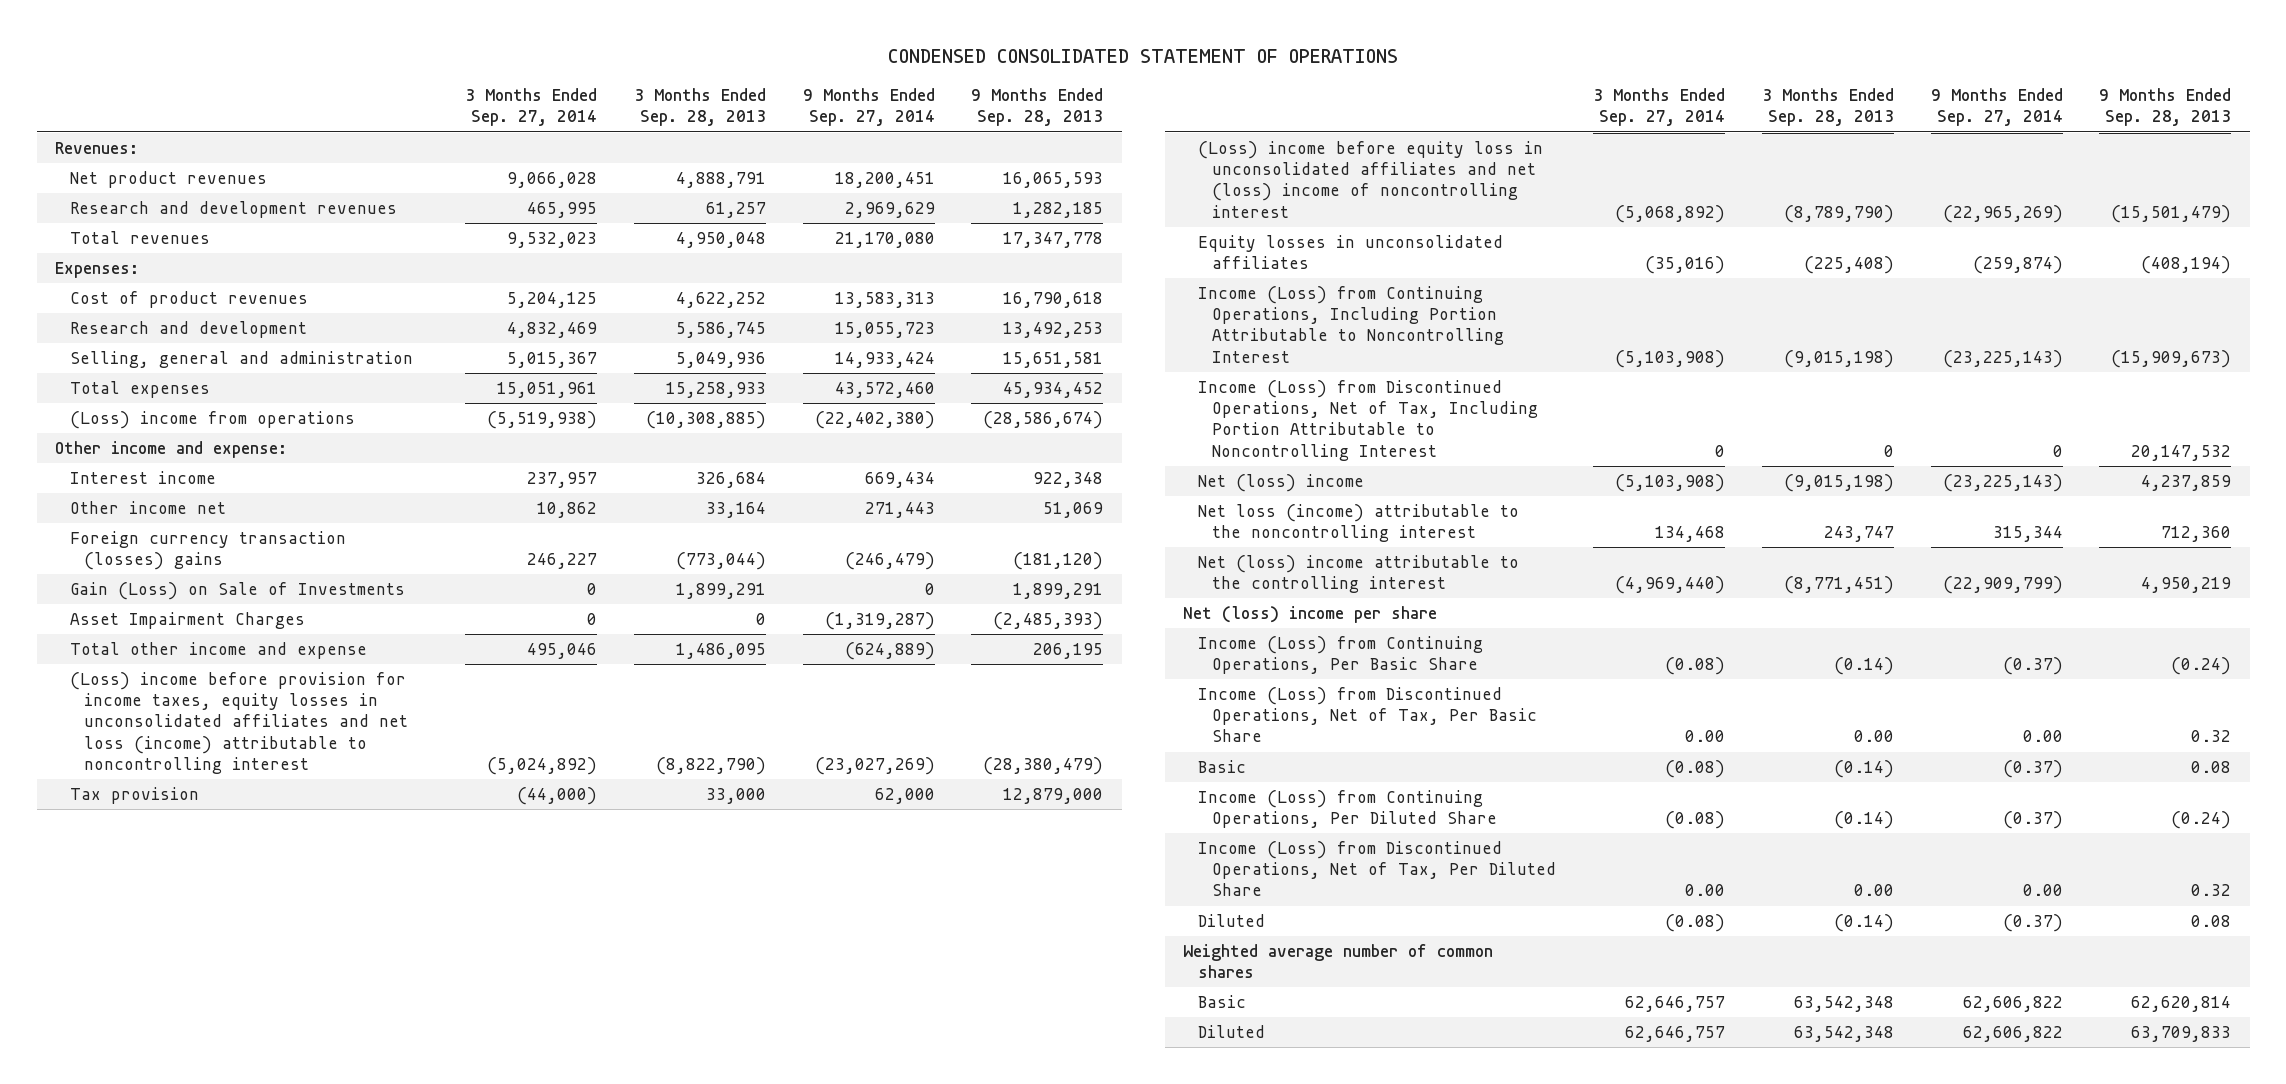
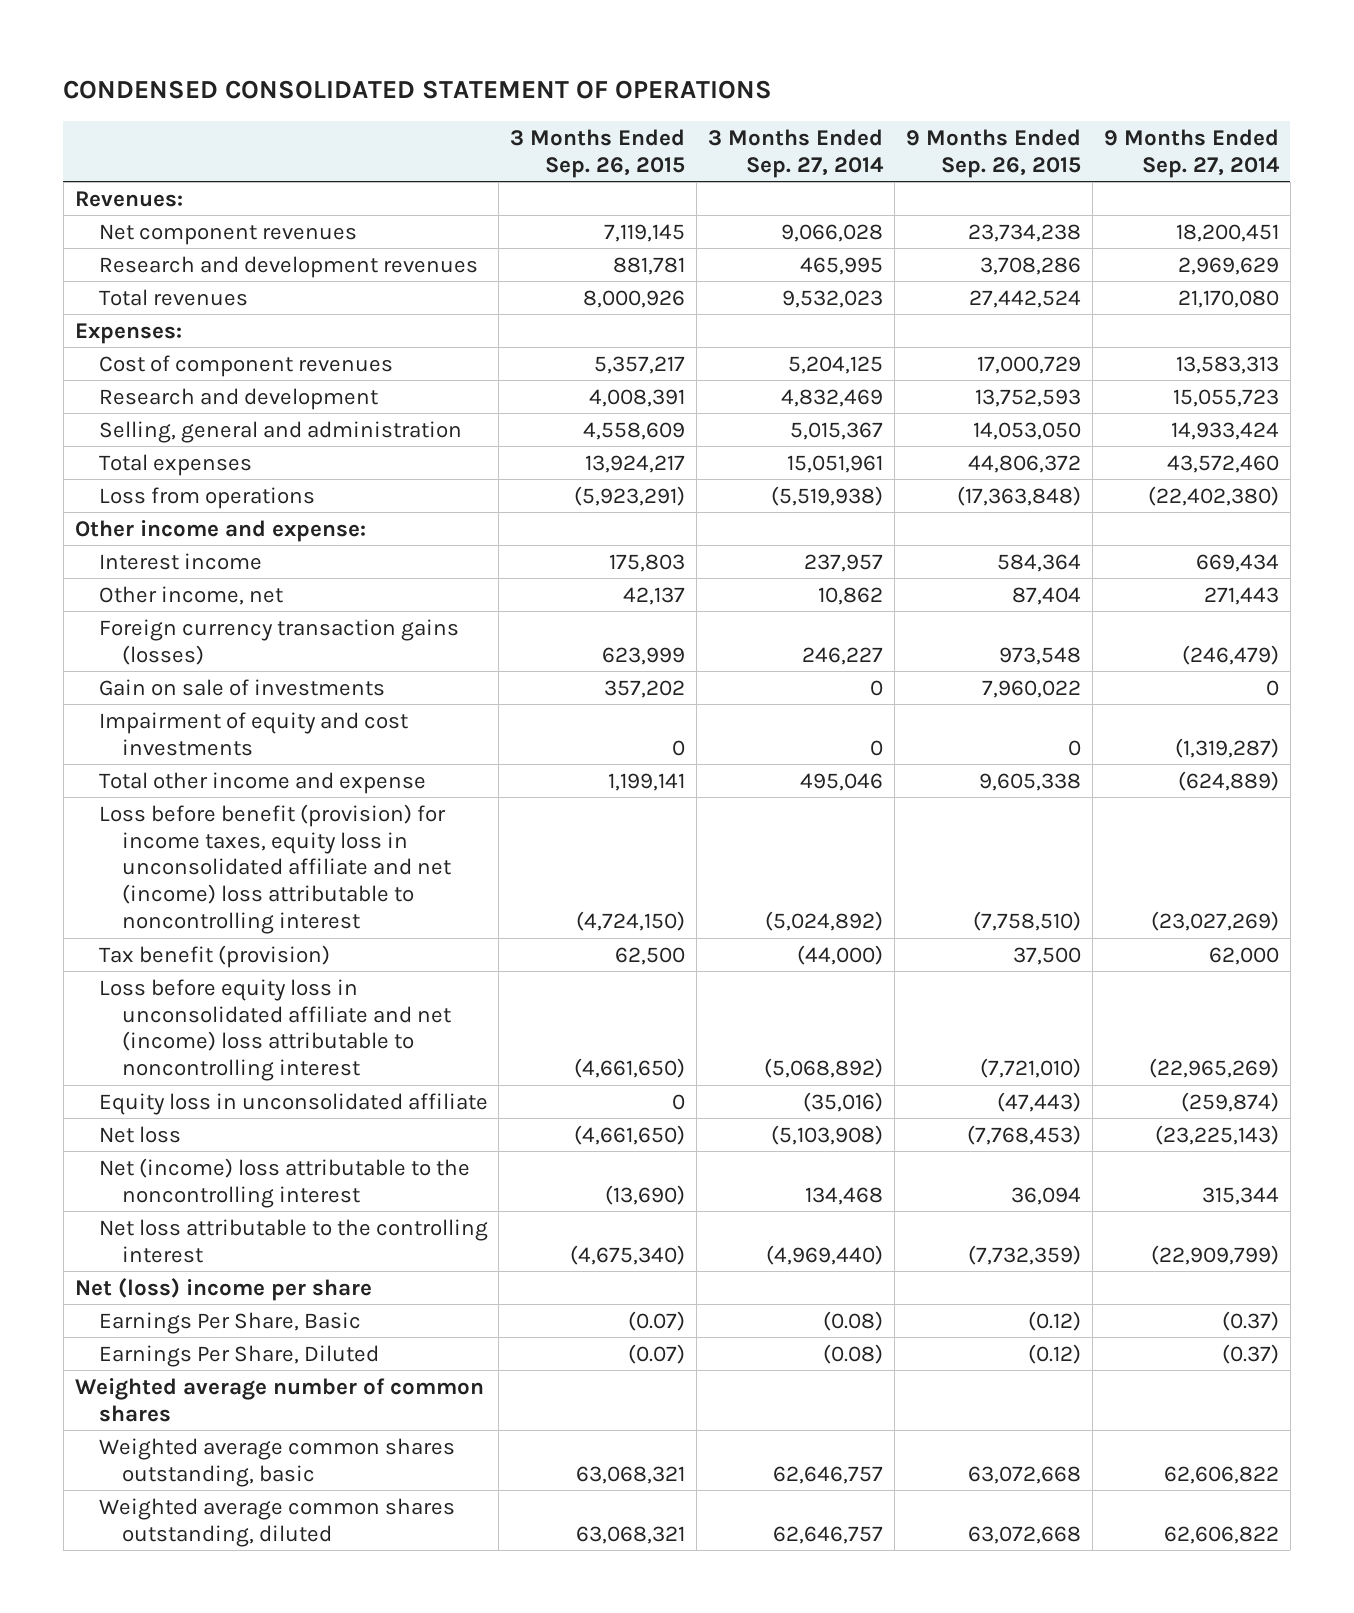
[633,88,766,127] 3 Months Ended Sep. 28, 2013 -> none
[971,88,1104,127] 9 Months Ended Sep. 28, 2013 -> none
none -> [510,128,686,178] 3 Months Ended Sep. 26, 2015
none -> [906,128,1082,178] 9 Months Ended Sep. 26, 2015
[69,170,267,188] Net product revenues -> [98,223,357,245] Net component revenues
[69,290,308,308] Cost of product revenues -> [98,354,393,377] Cost of component revenues
[69,410,355,429] (Loss) income from operations -> [98,486,315,509] Loss from operations
[69,500,226,514] Other income net -> [98,585,283,605] Other income, net
[69,530,346,571] Foreign currency transaction (losses) gains -> [98,618,459,665] Foreign currency transaction gains (losses)
[69,581,405,600] Gain (Loss) on Sale of Investments -> [98,678,385,696] Gain on sale of investments
[69,611,305,629] Asset Impairment Charges -> [98,711,408,756] Impairment of equity and cost investments
[1197,285,1505,363] Income (Loss) from Continuing Operations, Including Portion Attributable to Noncontrolling Interest -> none
[1197,379,1539,461] Income (Loss) from Discontinued Operations, Net of Tax, Including Portion Attributable to Noncontrolling Interest -> none
[69,671,409,774] (Loss) income before provision for income taxes, equity losses in unconsolidated affiliates and net loss (income) attributable to noncontrolling interest -> [98,803,452,935] Loss before benefit (provision) for income taxes, equity loss in unconsolidated affiliate and net (income) loss attributable to noncontrolling interest
[69,786,199,804] Tax provision -> [98,944,330,968] Tax benefit (provision)
[1197,140,1543,218] (Loss) income before equity loss in unconsolidated affiliates and net (loss) income of noncontrolling interest -> [98,978,452,1082] Loss before equity loss in unconsolidated affiliate and net (income) loss attributable to noncontrolling interest
[1197,234,1503,270] Equity losses in unconsolidated affiliates -> [98,1092,488,1115] Equity loss in unconsolidated affiliate
[1197,473,1364,492] Net (loss) income -> [98,1125,181,1143] Net loss
[1197,503,1519,543] Net loss (income) attributable to the noncontrolling interest -> [98,1157,470,1208] Net (income) loss attributable to the noncontrolling interest
[1197,554,1519,594] Net (loss) income attributable to the controlling interest -> [98,1218,488,1263] Net loss attributable to the controlling interest
[1197,635,1483,675] Income (Loss) from Continuing Operations, Per Basic Share -> none
[1197,686,1538,743] Income (Loss) from Discontinued Operations, Net of Tax, Per Basic Share -> none
[1197,789,1498,829] Income (Loss) from Continuing Operations, Per Diluted Share -> none
[1197,840,1557,897] Income (Loss) from Discontinued Operations, Net of Tax, Per Diluted Share -> none
[1197,759,1246,773] Basic -> [98,1311,361,1334] Earnings Per Share, Basic
[1197,913,1265,927] Diluted -> [98,1344,379,1367] Earnings Per Share, Diluted
[1197,994,1246,1008] Basic -> [98,1437,455,1487] Weighted average common shares outstanding, basic
[1197,1024,1265,1038] Diluted -> [98,1497,455,1547] Weighted average common shares outstanding, diluted

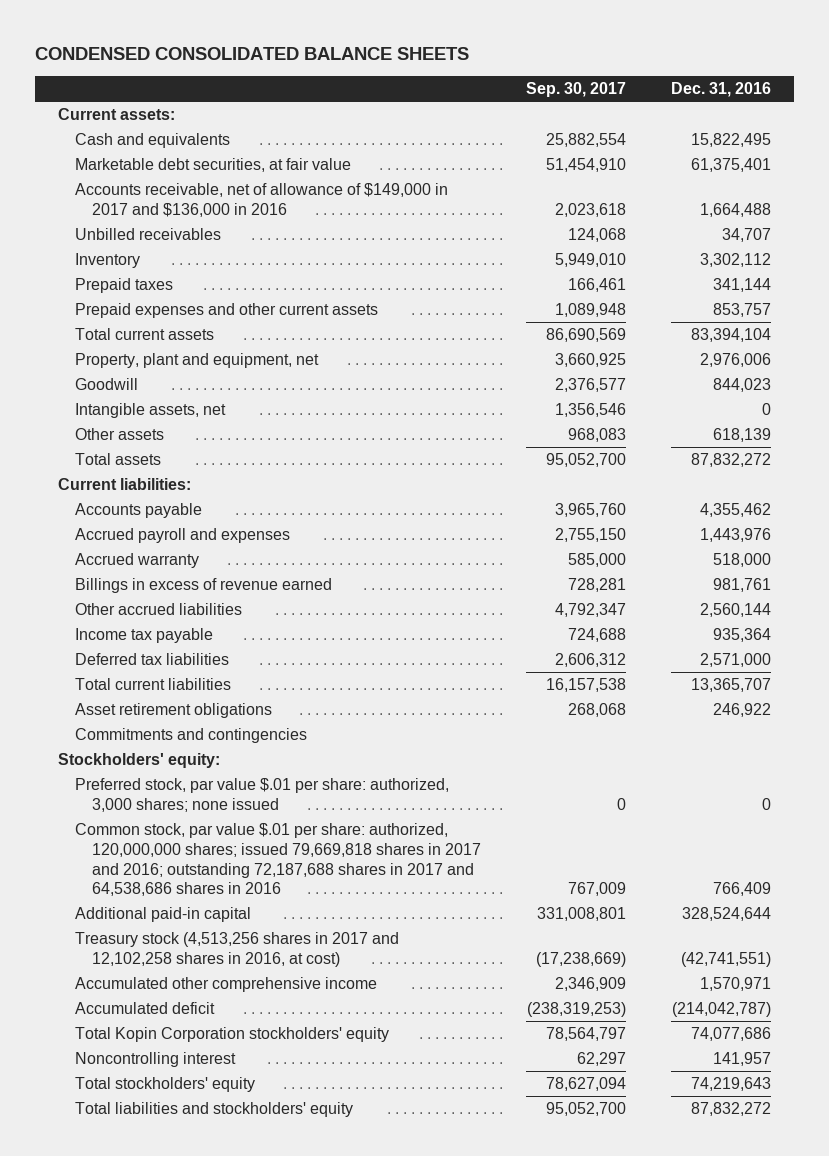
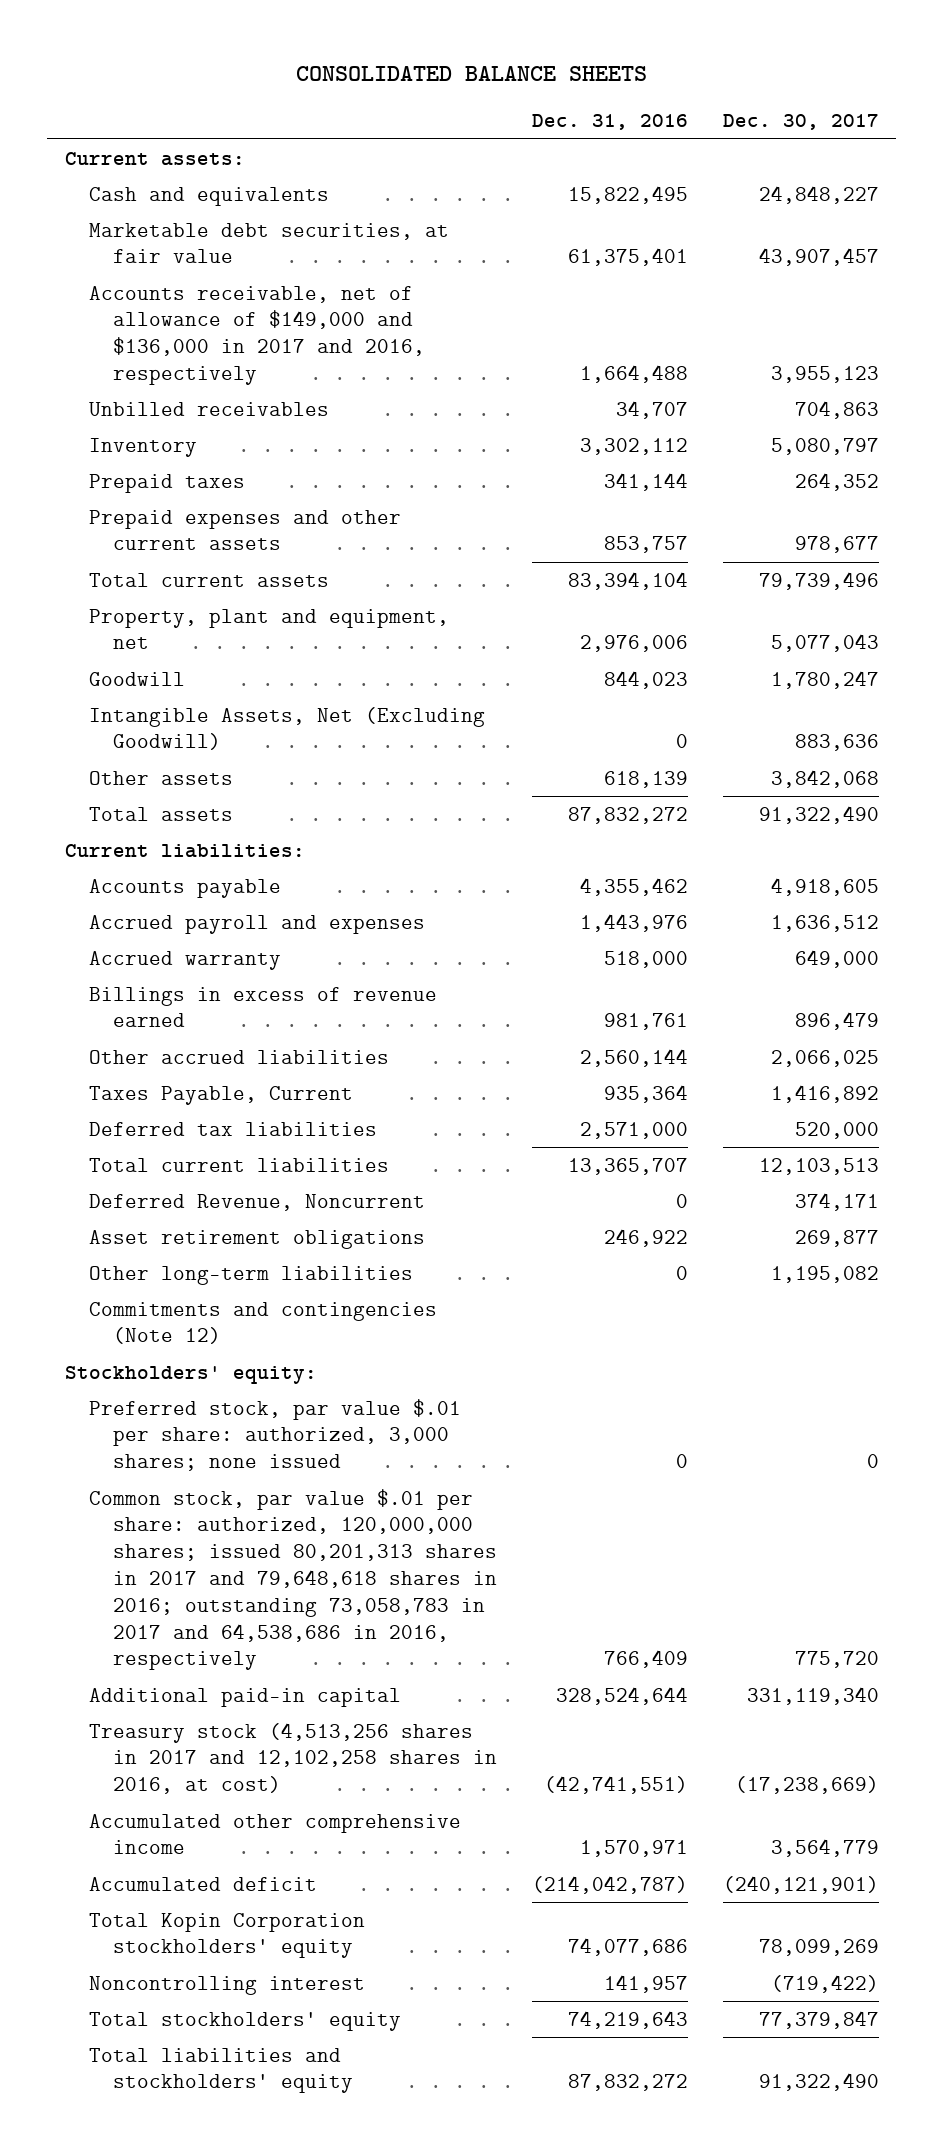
[35,47,470,61] CONDENSED CONSOLIDATED BALANCE SHEETS -> [295,65,647,81] CONSOLIDATED BALANCE SHEETS
[525,82,626,98] Sep. 30, 2017 -> none
none -> [722,114,879,131] Dec. 30, 2017
[74,182,448,217] Accounts receivable, net of allowance of $149,000 in 2017 and $136,000 in 2016 -> [88,285,425,385] Accounts receivable, net of allowance of $149,000 and $136,000 in 2017 and 2016, respectively
[74,402,226,418] Intangible assets, net -> [88,706,485,751] Intangible Assets, Net (Excluding Goodwill)
[74,627,213,643] Income tax payable -> [88,1085,353,1105] Taxes Payable, Current
none -> [88,1193,425,1211] Deferred Revenue, Noncurrent
none -> [88,1265,413,1285] Other long-term liabilities
[74,727,307,743] Commitments and contingencies -> [88,1301,437,1345] Commitments and contingencies (Note 12)
[74,822,481,897] Common stock, par value $.01 per share: authorized, 120,000,000 shares; issued 79,669,818 shares in 2017 and 2016; outstanding 72,187,688 shares in 2017 and 64,538,686 shares in 2016 -> [88,1488,497,1671] Common stock, par value $.01 per share: authorized, 120,000,000 shares; issued 80,201,313 shares in 2017 and 79,648,618 shares in 2016; outstanding 73,058,783 in 2017 and 64,538,686 in 2016, respectively

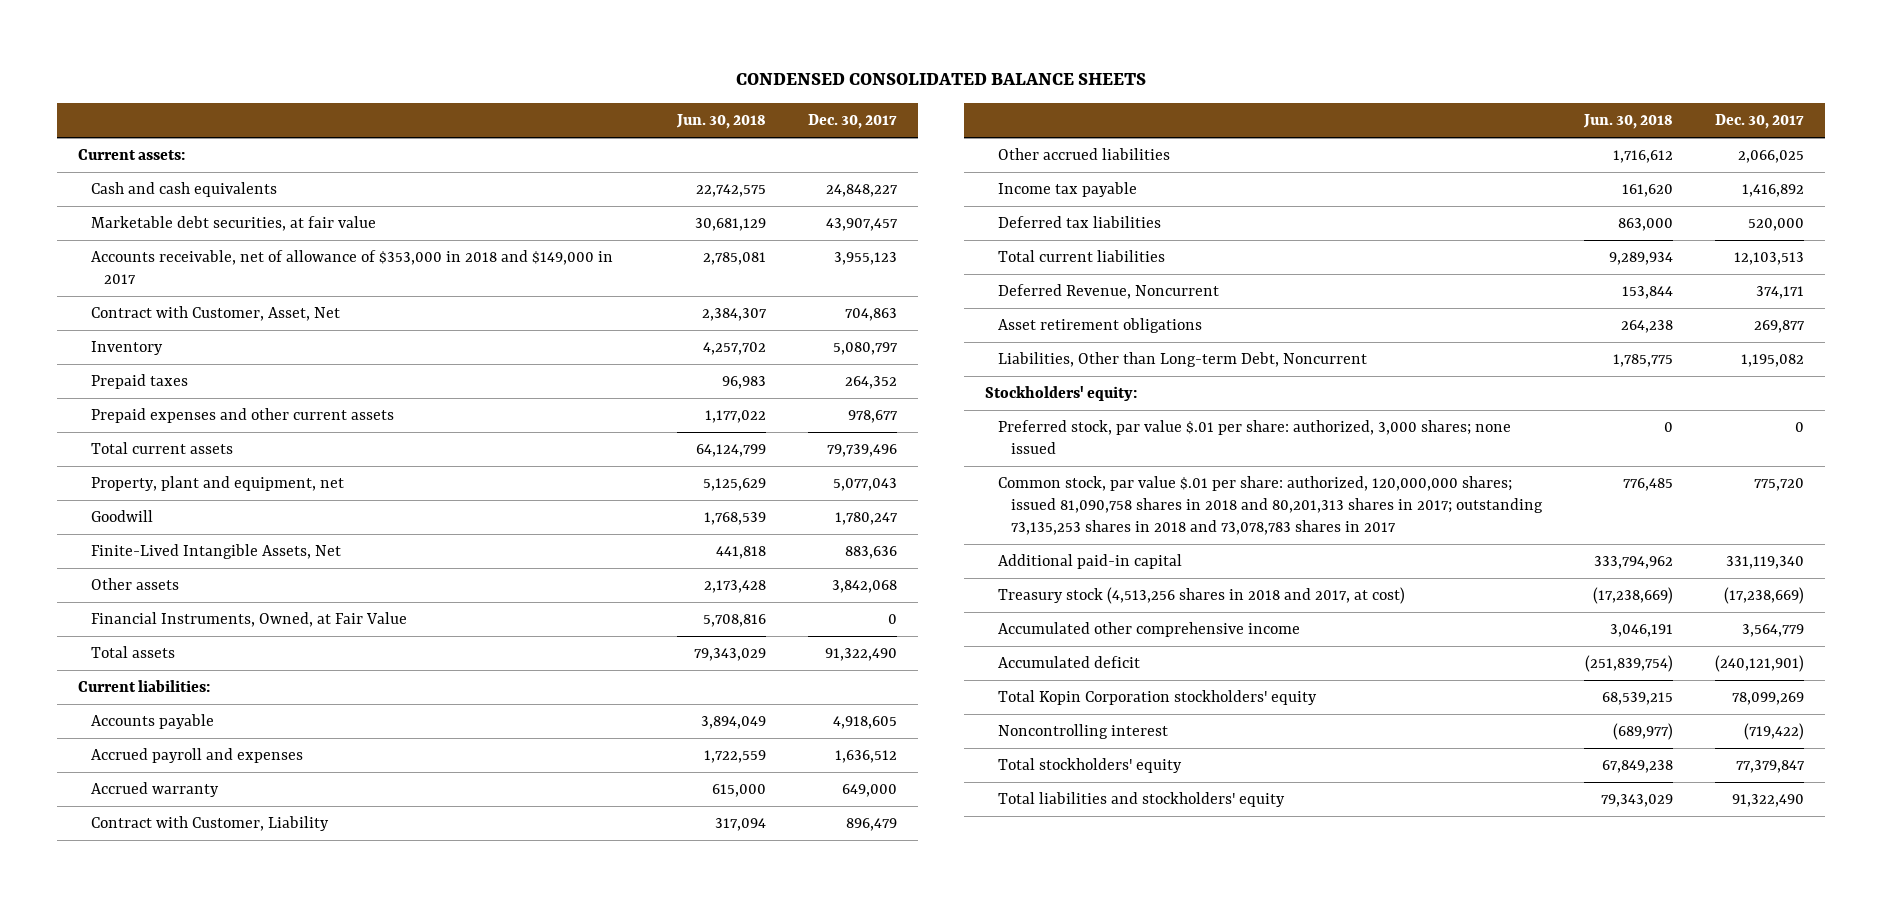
[295,65,647,81] CONSOLIDATED BALANCE SHEETS -> [736,73,1147,86] CONDENSED CONSOLIDATED BALANCE SHEETS
[531,114,688,131] Dec. 31, 2016 -> none
none -> [675,114,766,130] Jun. 30, 2018
[88,186,329,206] Cash and equivalents -> [90,182,277,198] Cash and cash equivalents
[88,285,425,385] Accounts receivable, net of allowance of $149,000 and $136,000 in 2017 and 2016, respectively -> [90,250,613,285] Accounts receivable, net of allowance of $353,000 in 2018 and $149,000 in 2017
[88,401,329,416] Unbilled receivables -> [90,306,340,322] Contract with Customer, Asset, Net
[88,706,485,751] Intangible Assets, Net (Excluding Goodwill) -> [90,544,341,560] Finite-Lived Intangible Assets, Net
none -> [90,612,407,628] Financial Instruments, Owned, at Fair Value
[88,986,437,1028] Billings in excess of revenue earned -> [90,816,329,832] Contract with Customer, Liability
[88,1085,353,1105] Taxes Payable, Current -> [997,182,1137,198] Income tax payable
[88,1301,437,1345] Commitments and contingencies (Note 12) -> none
[88,1265,413,1285] Other long-term liabilities -> [997,352,1367,368] Liabilities, Other than Long-term Debt, Noncurrent
[88,1488,497,1671] Common stock, par value $.01 per share: authorized, 120,000,000 shares; issued 80,201,313 shares in 2017 and 79,648,618 shares in 2016; outstanding 73,058,783 in 2017 and 64,538,686 in 2016, respectively -> [997,476,1543,536] Common stock, par value $.01 per share: authorized, 120,000,000 shares; issued 81,090,758 shares in 2018 and 80,201,313 shares in 2017; outstanding 73,135,253 shares in 2018 and 73,078,783 shares in 2017
[88,1722,497,1795] Treasury stock (4,513,256 shares in 2017 and 12,102,258 shares in 2016, at cost) -> [997,587,1405,605] Treasury stock (4,513,256 shares in 2018 and 2017, at cost)

